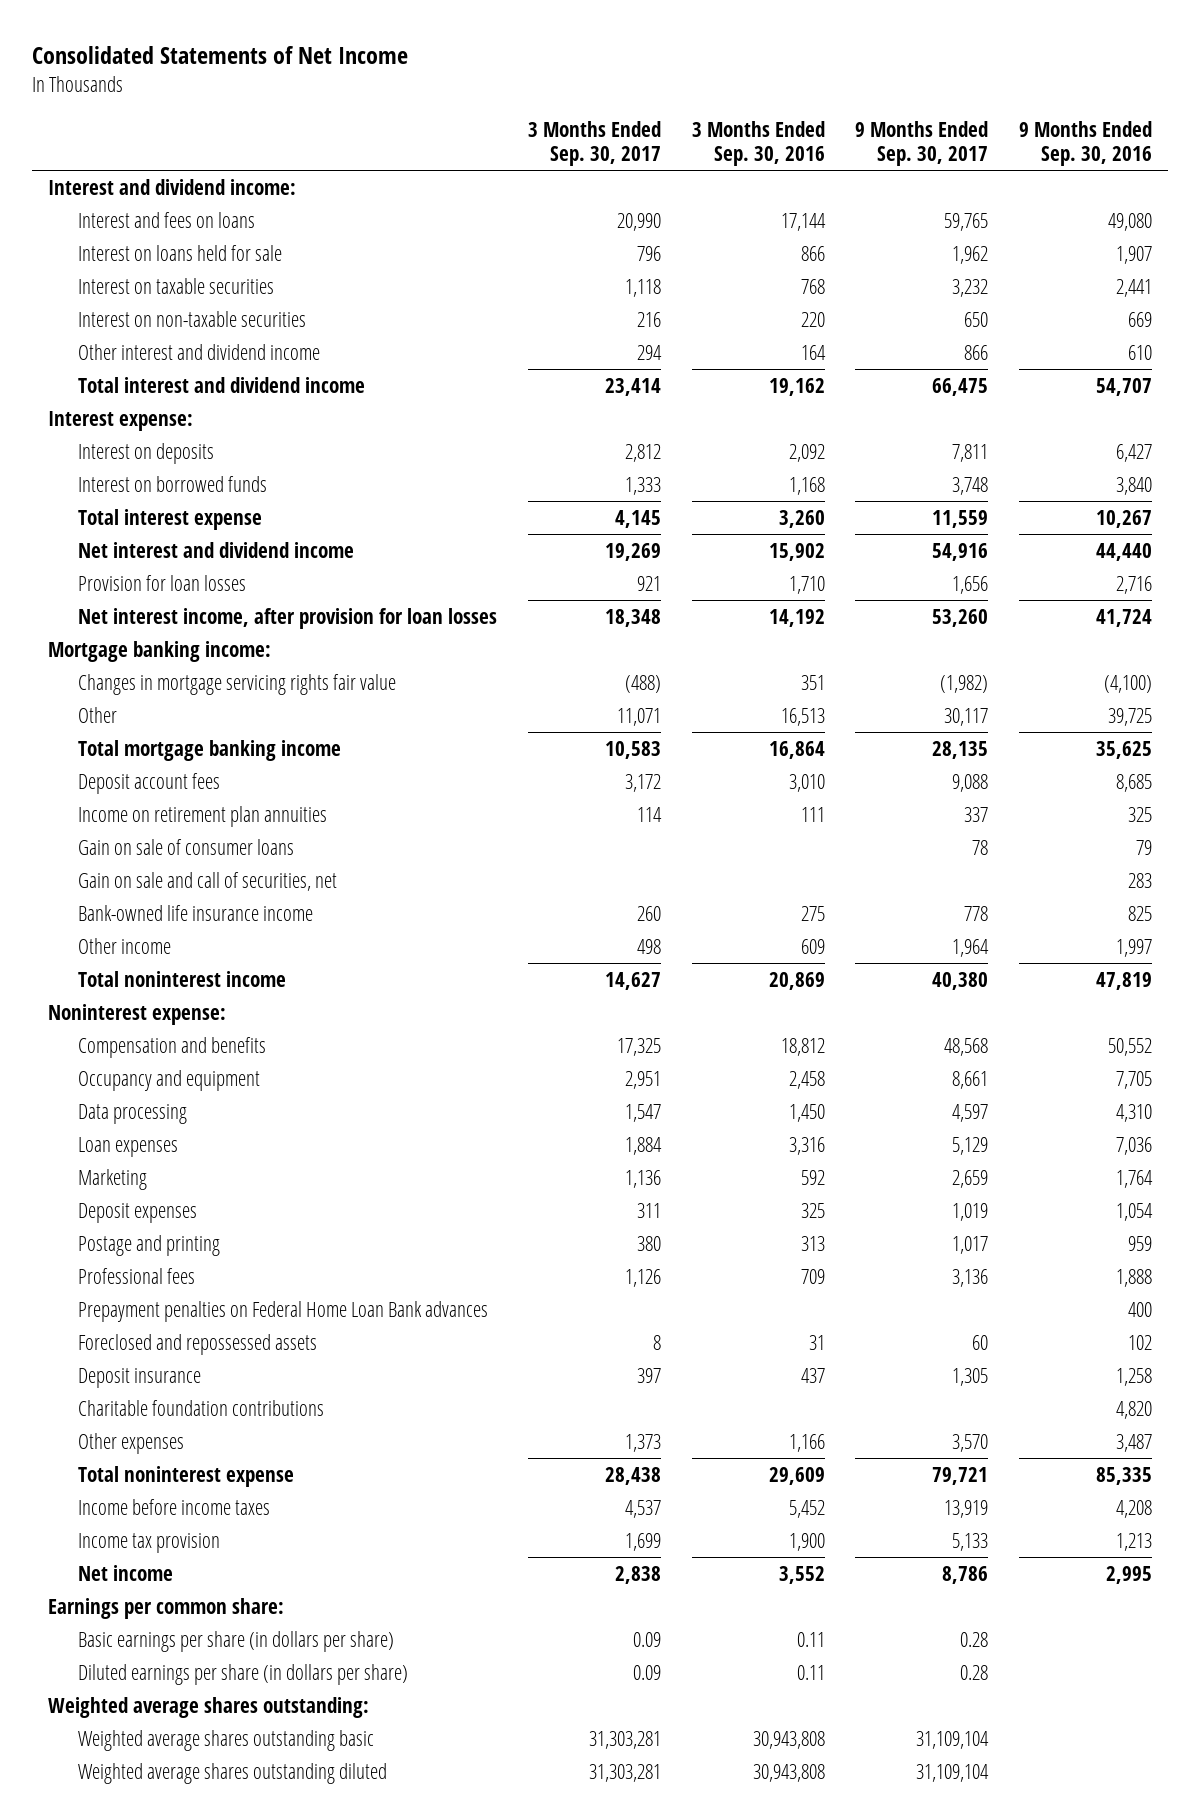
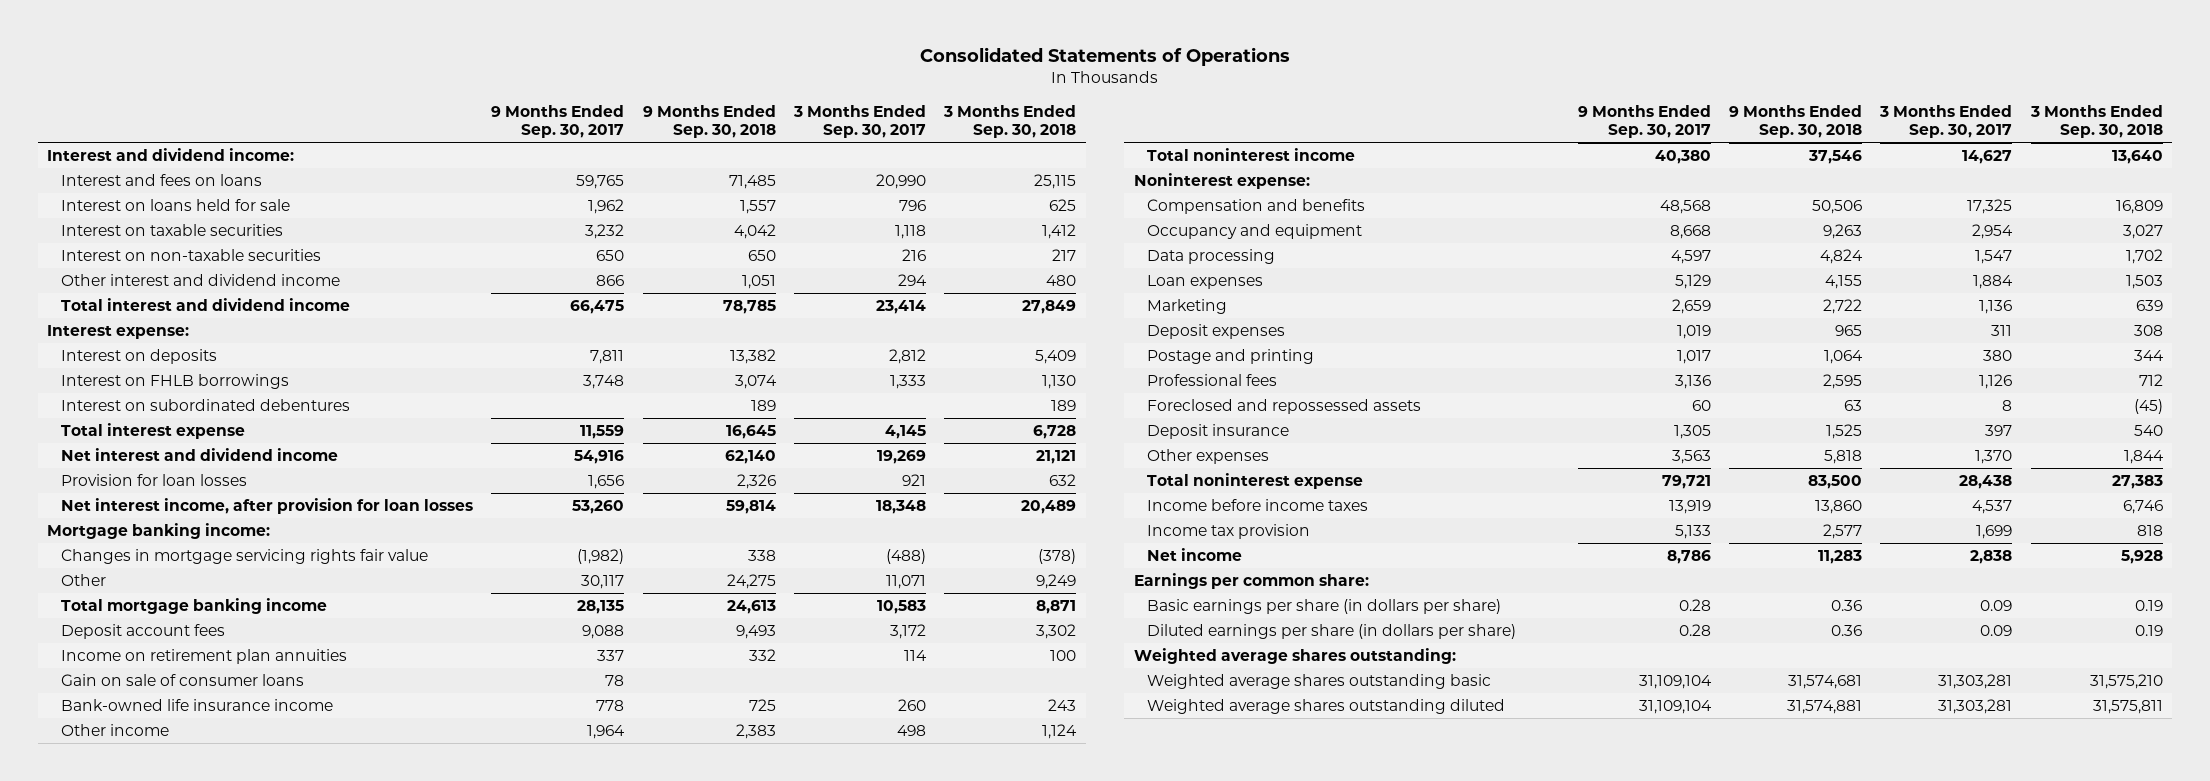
[32,46,409,65] Consolidated Statements of Net Income -> [920,47,1291,67] Consolidated Statements of Operations
[691,120,825,167] 3 Months Ended Sep. 30, 2016 -> none
[1019,120,1153,167] 9 Months Ended Sep. 30, 2016 -> none
none -> [642,104,776,139] 9 Months Ended Sep. 30, 2018
none -> [943,104,1077,139] 3 Months Ended Sep. 30, 2018
[77,475,267,492] Interest on borrowed funds -> [61,373,290,389] Interest on FHLB borrowings
none -> [61,398,351,411] Interest on subordinated debentures
[77,871,337,891] Gain on sale and call of securities, net -> none
[624,1070,661,1089] 2,951 -> [1972,223,2014,239] 2,954
[952,1070,989,1089] 8,661 -> [1669,224,1711,239] 8,668
[77,1300,488,1322] Prepayment penalties on Federal Home Loan Bank advances -> none
[77,1399,324,1416] Charitable foundation contributions -> none
[624,1433,661,1452] 1,373 -> [1975,449,2013,464] 1,370
[952,1433,989,1452] 3,570 -> [1671,449,1711,464] 3,563

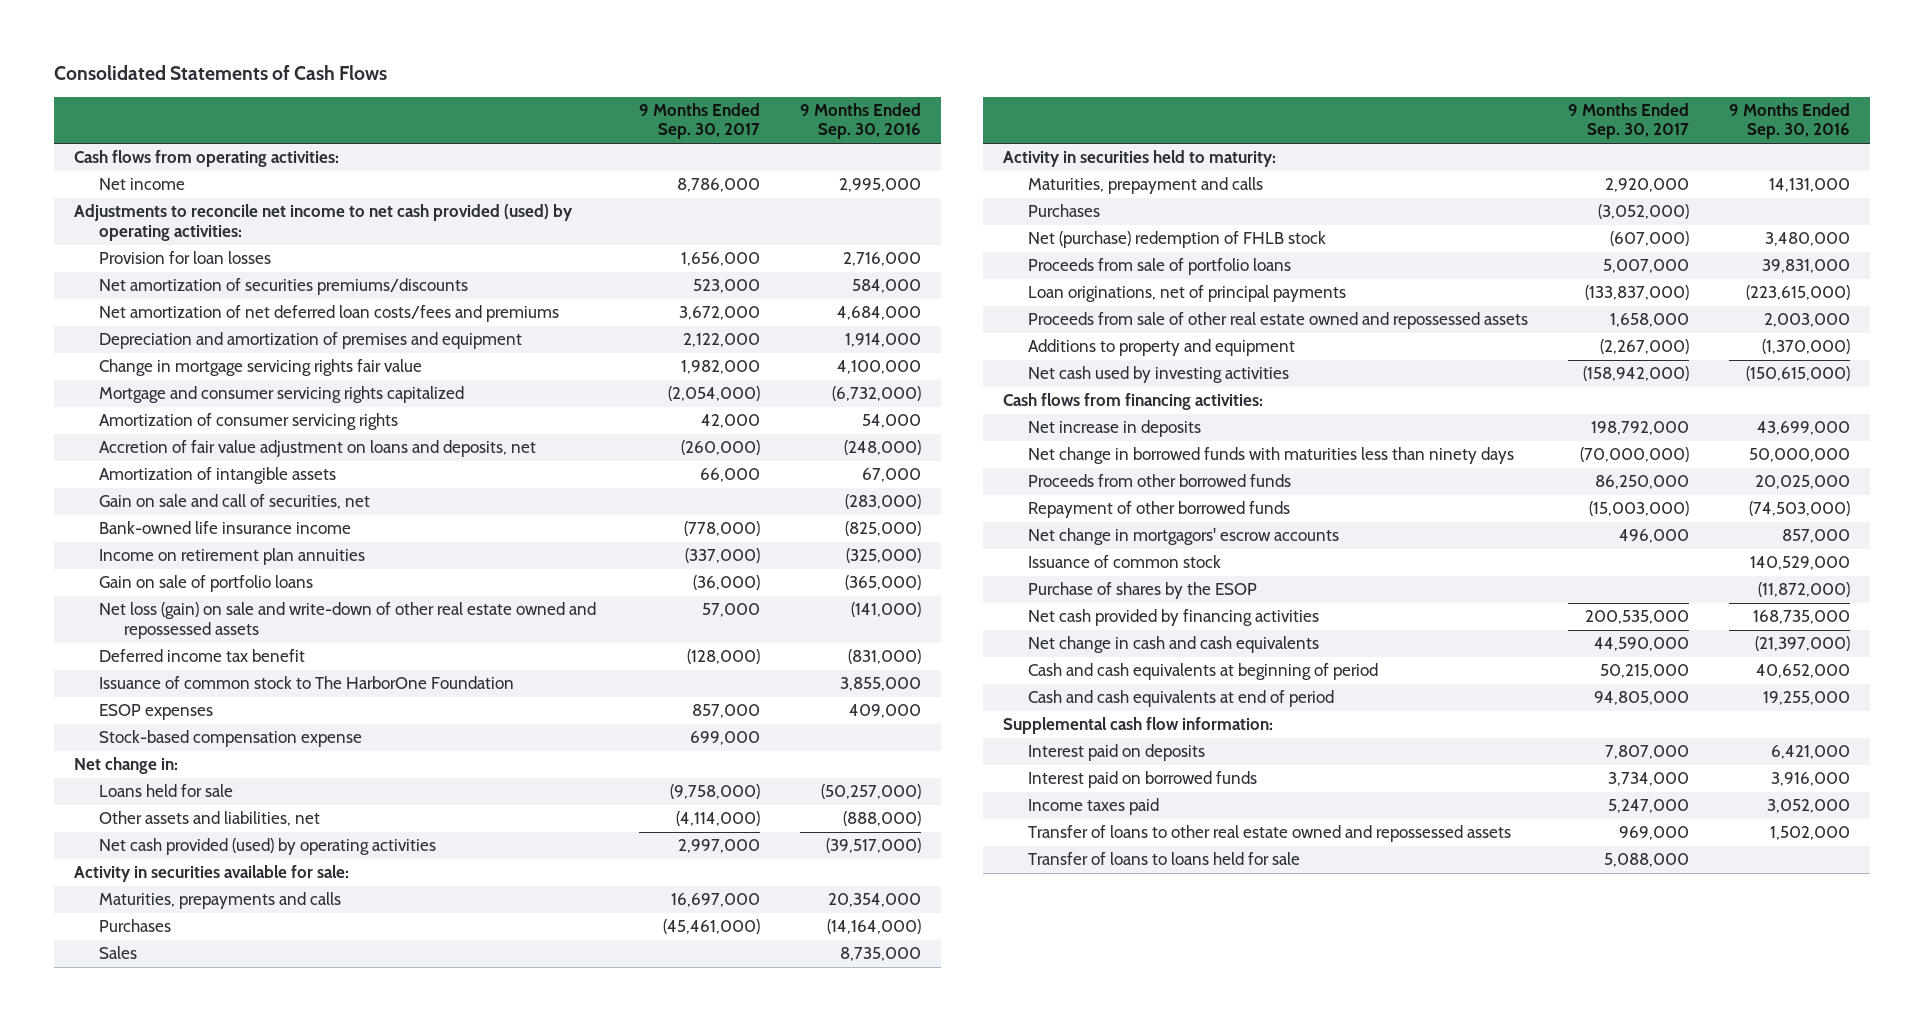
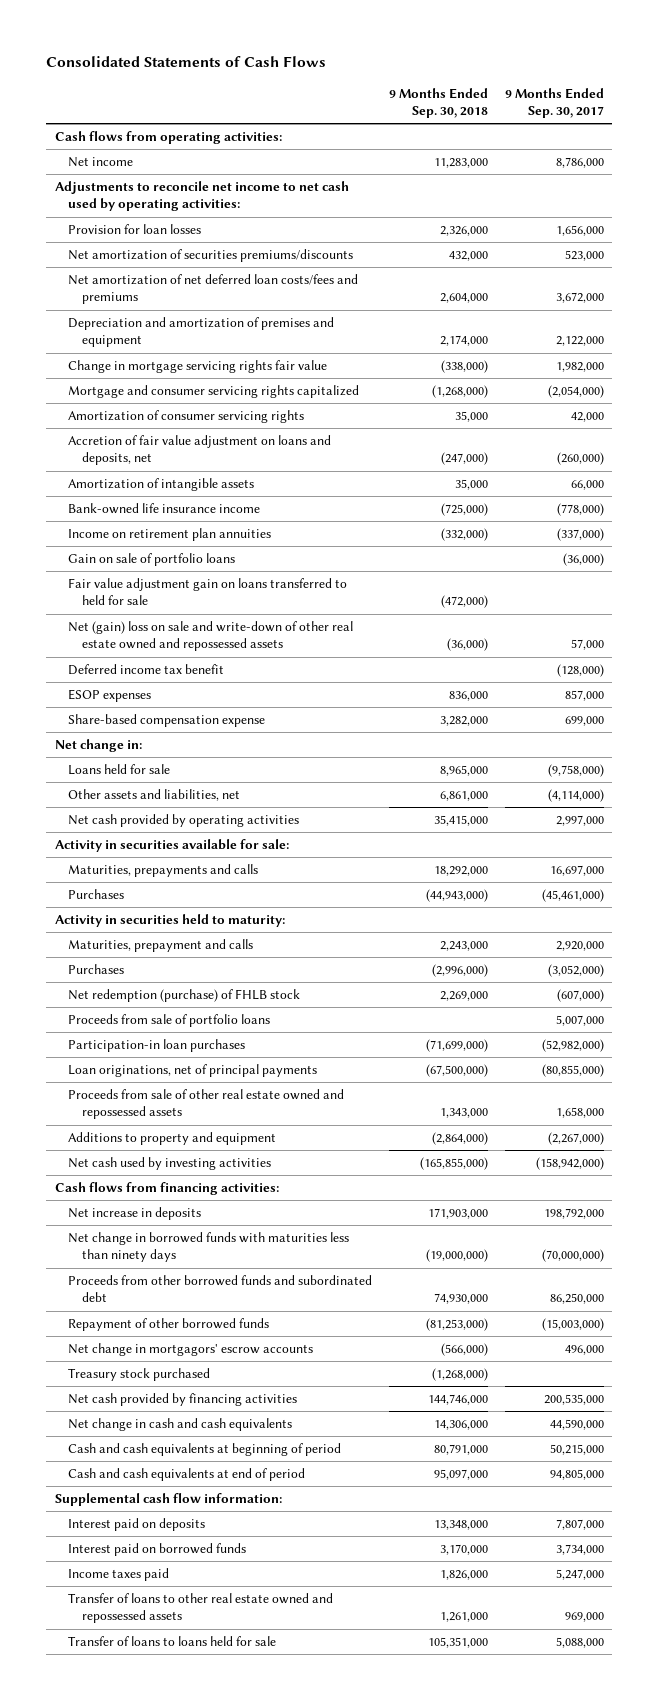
[799,103,921,140] 9 Months Ended Sep. 30, 2016 -> none
none -> [389,87,489,118] 9 Months Ended Sep. 30, 2018
[73,204,573,241] Adjustments to reconcile net income to net cash provided (used) by operating activities: -> [54,180,349,212] Adjustments to reconcile net income to net cash used by operating activities:
[98,494,370,510] Gain on sale and call of securities, net -> none
none -> [68,577,348,606] Fair value adjustment gain on loans transferred to held for sale
[98,602,596,639] Net loss (gain) on sale and write-down of other real estate owned and repossessed assets -> [68,620,354,652] Net (gain) loss on sale and write-down of other real estate owned and repossessed assets
[98,676,514,690] Issuance of common stock to The HarborOne Foundation -> none
[98,730,362,748] Stock-based compensation expense -> [68,713,266,727] Share-based compensation expense
[98,838,436,856] Net cash provided (used) by operating activities -> [68,813,300,827] Net cash provided by operating activities
[98,946,137,960] Sales -> none
[1028,231,1327,249] Net (purchase) redemption of FHLB stock -> [68,988,301,1002] Net redemption (purchase) of FHLB stock
none -> [68,1038,246,1052] Participation-in loan purchases
[1585,285,1690,301] (133,837,000) -> [541,1063,604,1077] (80,855,000)
[1028,474,1292,488] Proceeds from other borrowed funds -> [68,1274,373,1303] Proceeds from other borrowed funds and subordinated debt
[1028,555,1222,569] Issuance of common stock -> none
[1028,582,1258,600] Purchase of shares by the ESOP -> none
none -> [68,1367,211,1381] Treasury stock purchased

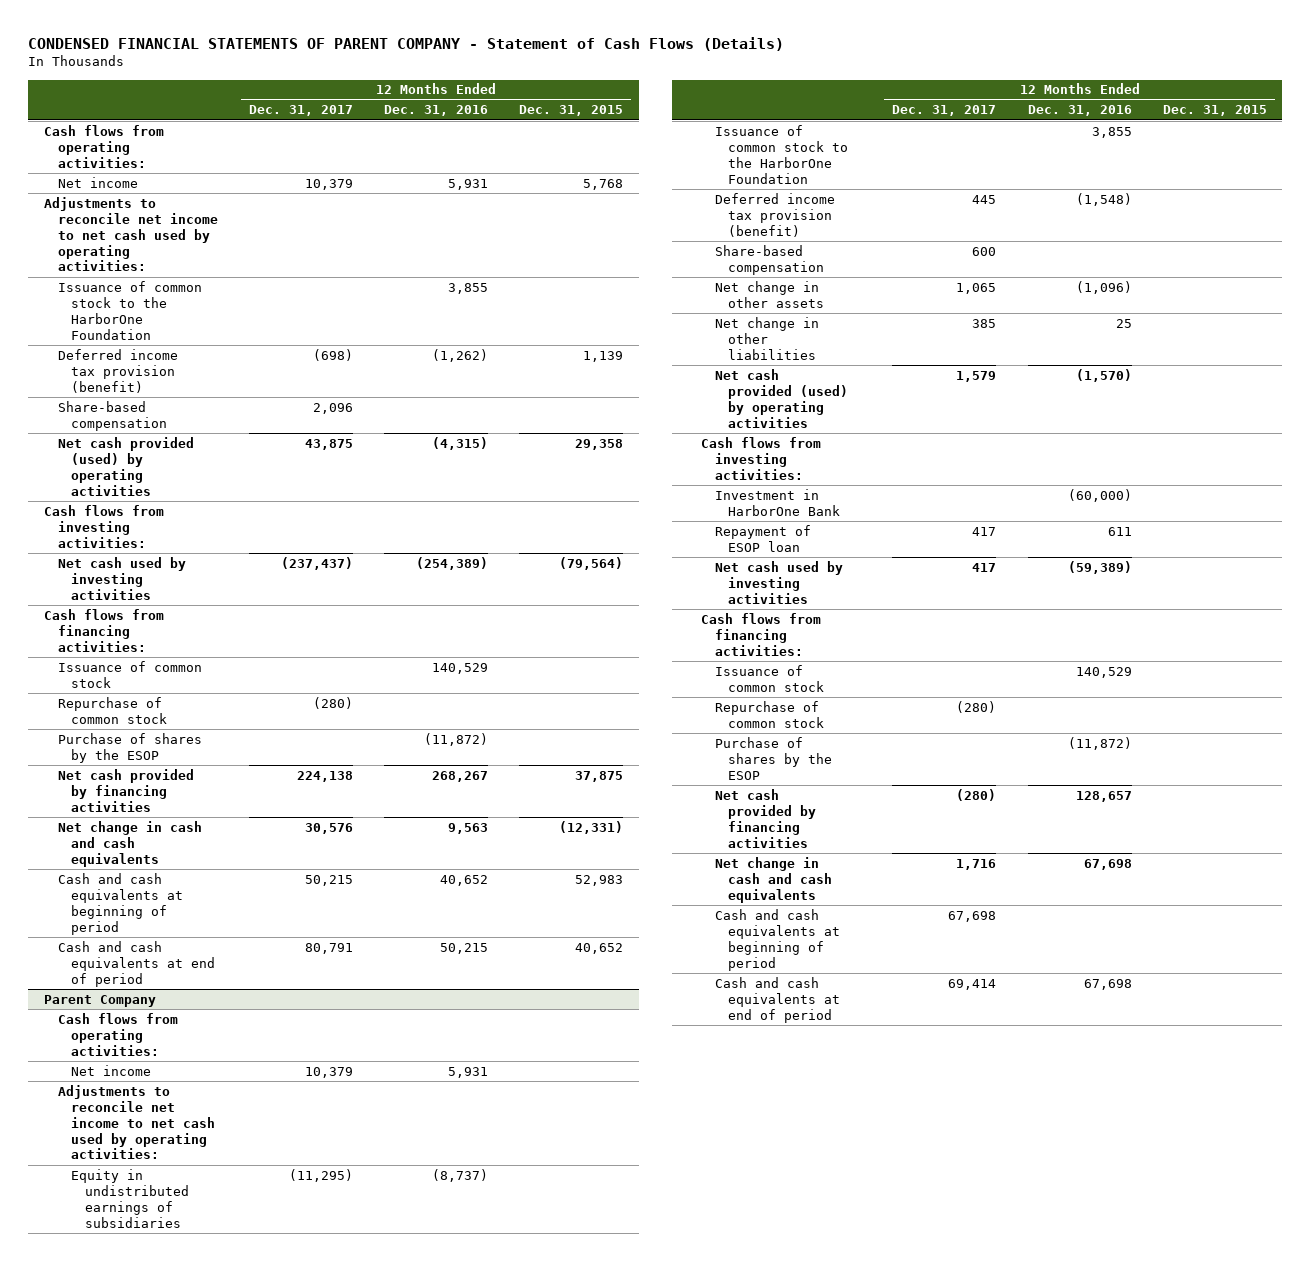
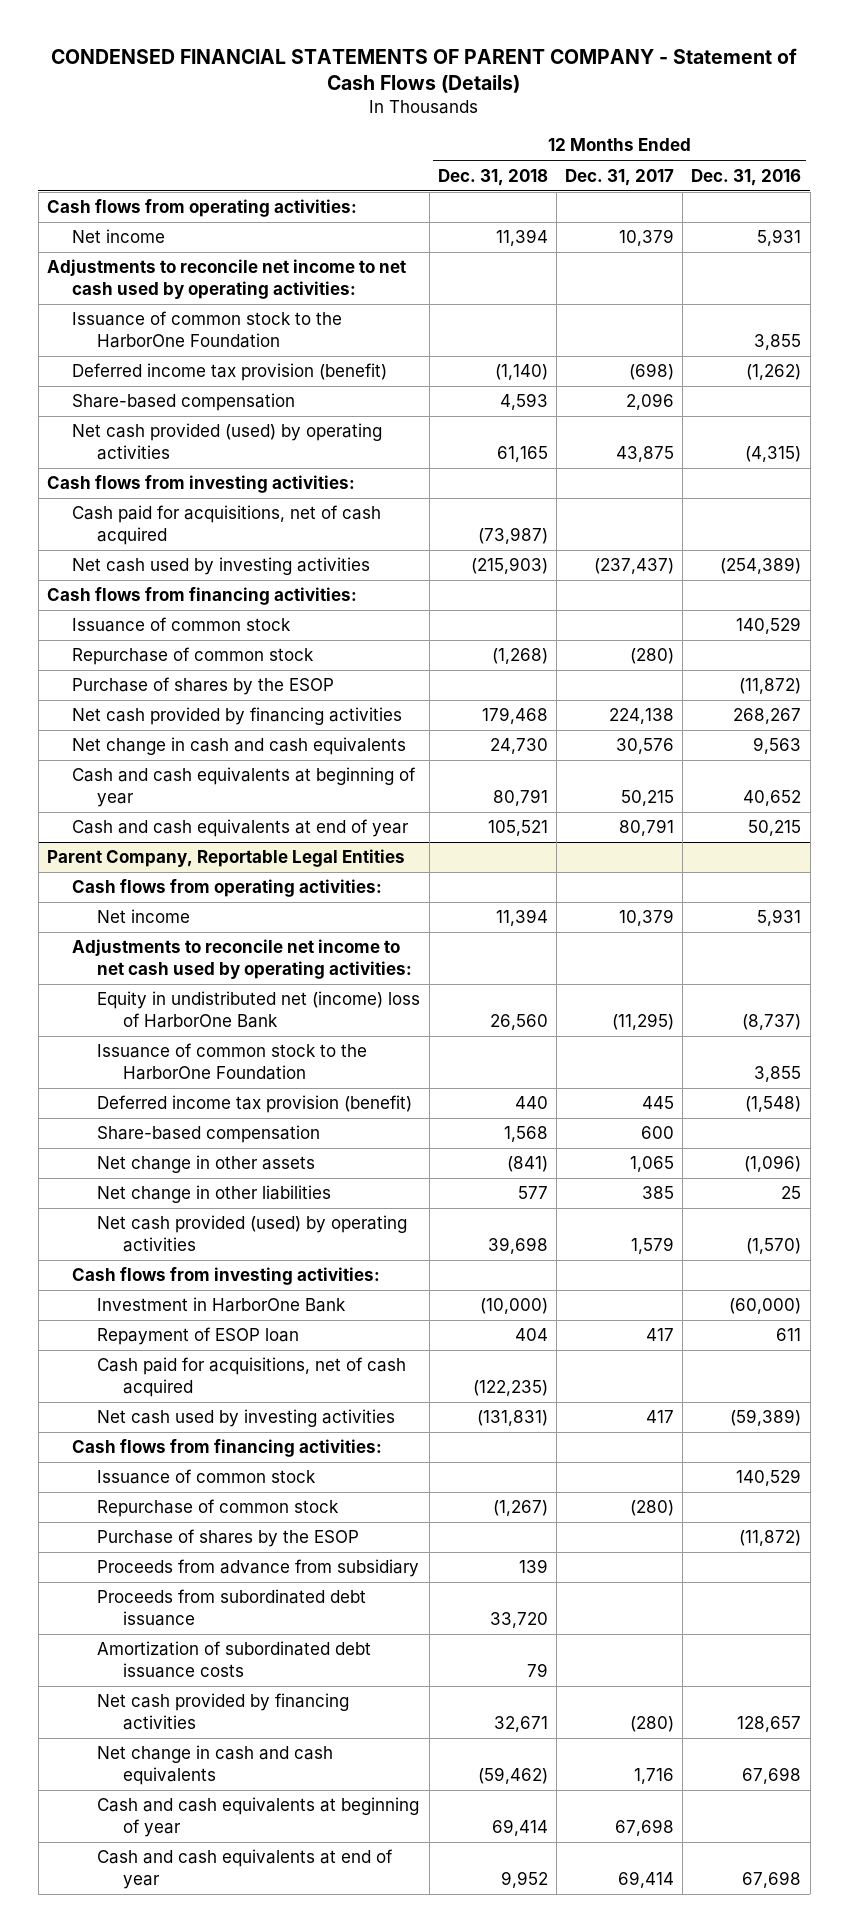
[519,105,624,117] Dec. 31, 2015 -> none
none -> [437,168,548,186] Dec. 31, 2018
none -> [72,505,382,546] Cash paid for acquisitions, net of cash acquired
[43,994,156,1007] Parent Company -> none
[57,872,184,935] Cash and cash equivalents at beginning of period -> [72,767,417,808] Cash and cash equivalents at beginning of year
[57,940,216,987] Cash and cash equivalents at end of period -> [72,819,410,838] Cash and cash equivalents at end of year
none -> [46,849,405,868] Parent Company, Reportable Legal Entities
[71,1168,189,1228] Equity in undistributed earnings of subsidiaries -> [97,991,421,1029] Equity in undistributed net (income) loss of HarborOne Bank
none -> [97,1357,407,1398] Cash paid for acquisitions, net of cash acquired
none -> [97,1559,420,1578] Proceeds from advance from subsidiary
none -> [97,1589,367,1627] Proceeds from subordinated debt issuance
none -> [97,1641,372,1679] Amortization of subordinated debt issuance costs
[714,908,841,971] Cash and cash equivalents at beginning of period -> [97,1797,420,1838] Cash and cash equivalents at beginning of year
[714,976,841,1023] Cash and cash equivalents at end of period -> [97,1849,394,1890] Cash and cash equivalents at end of year

